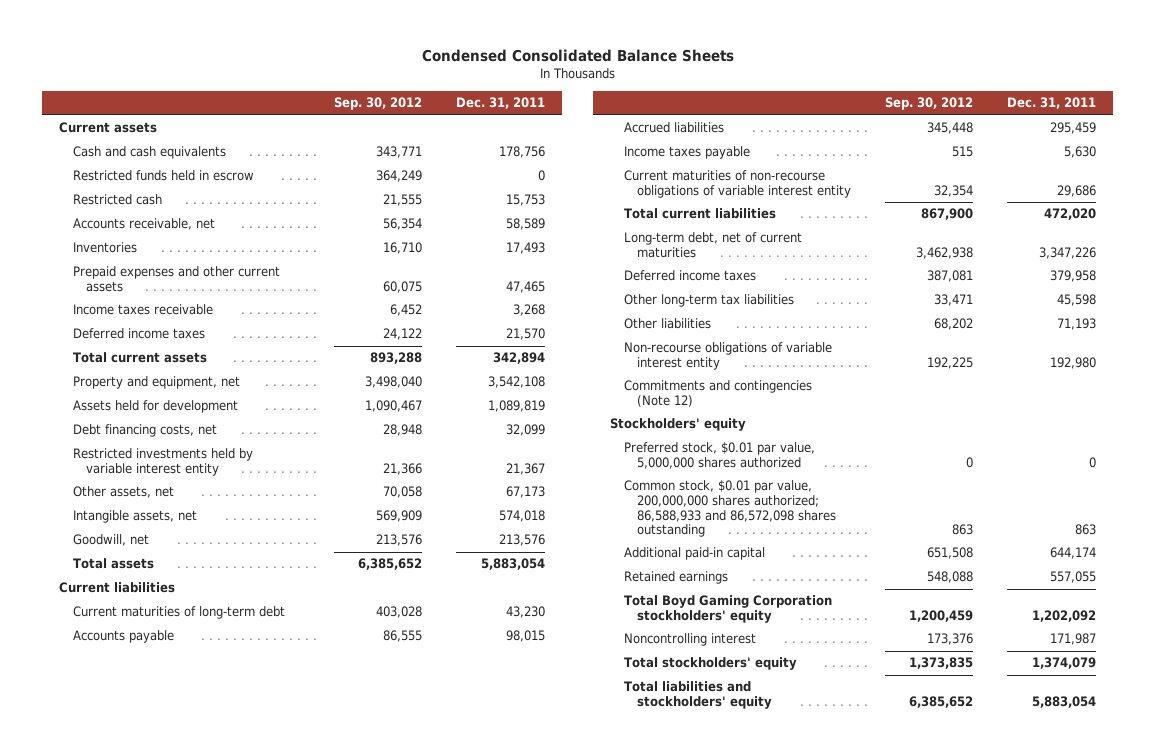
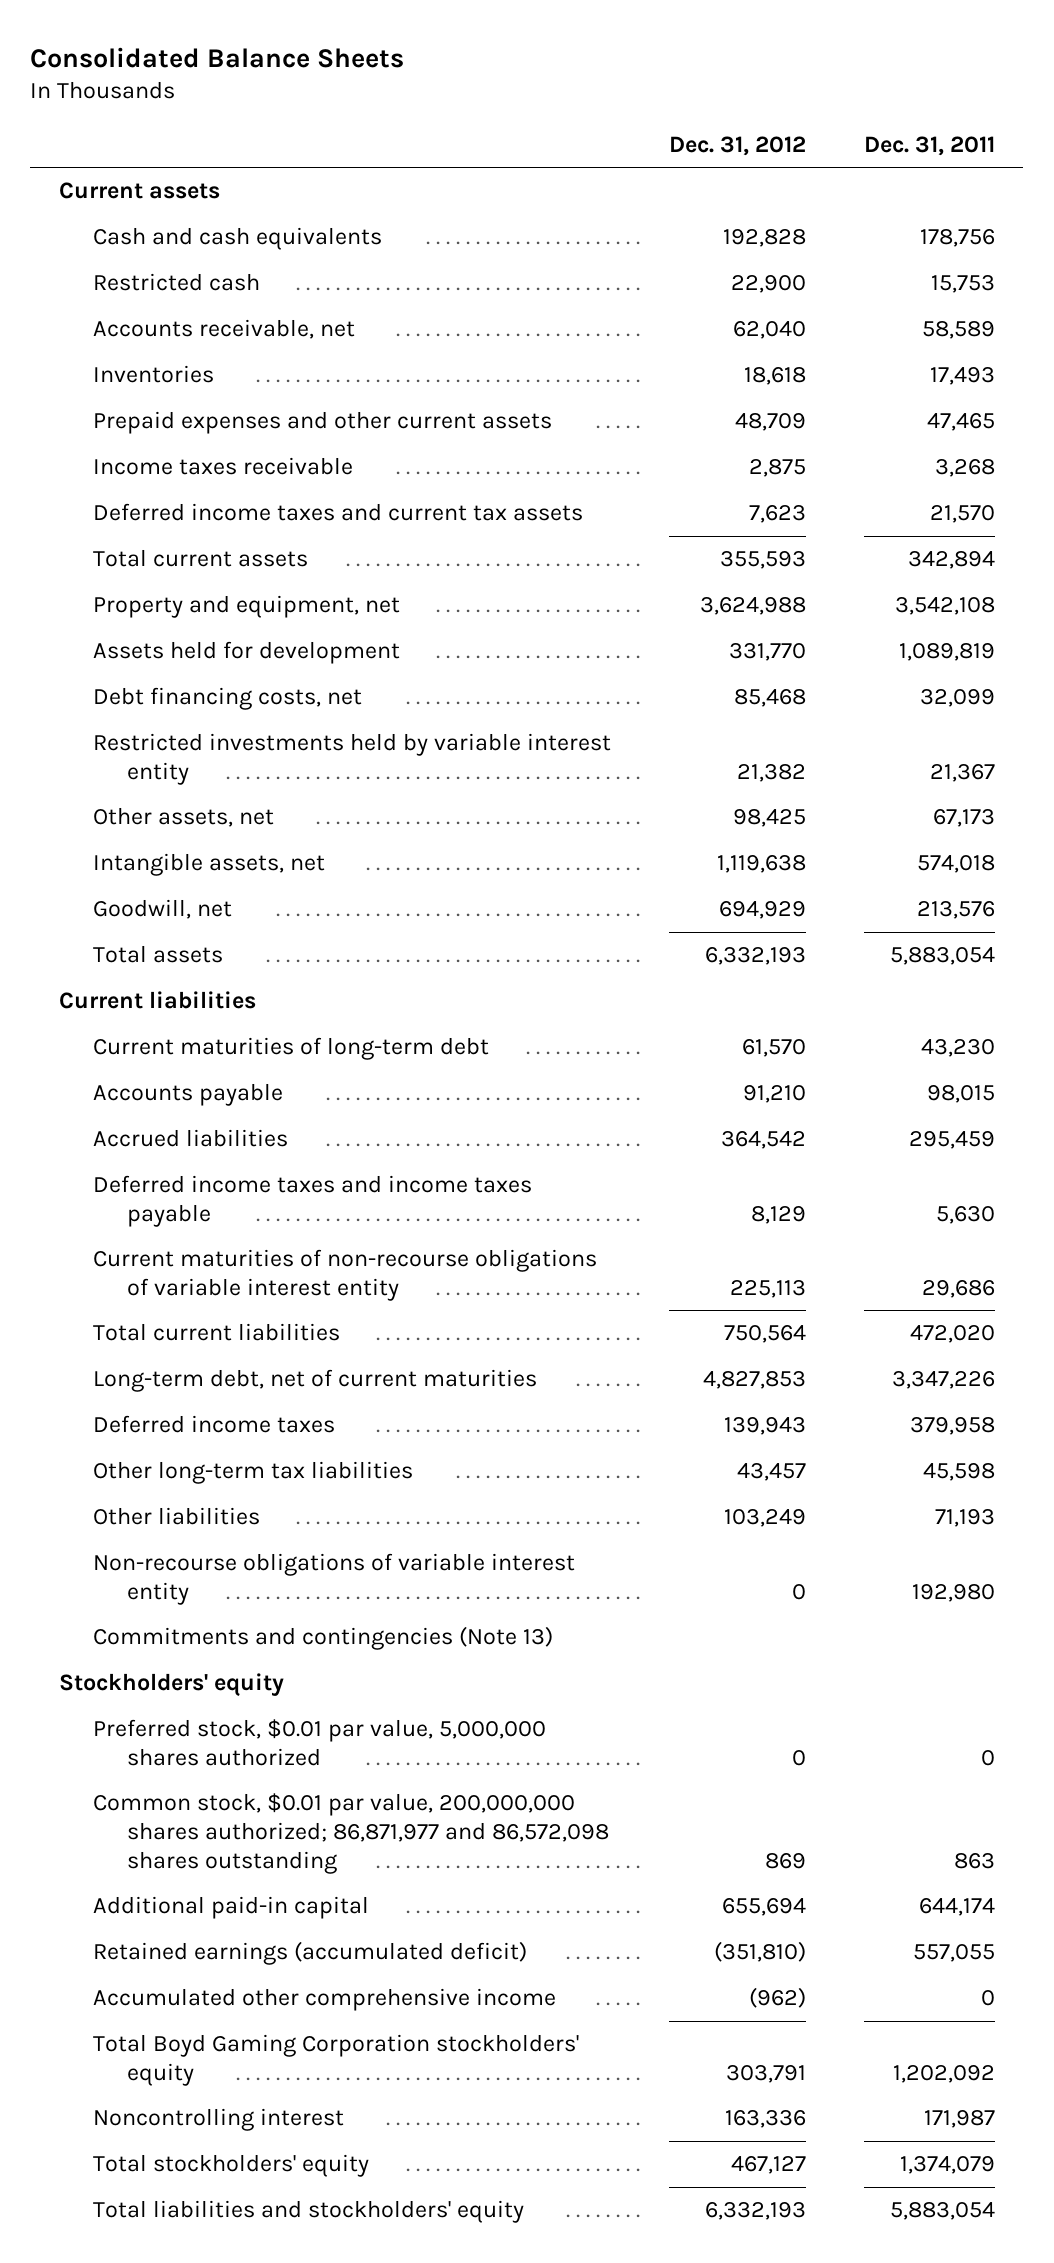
[421,49,734,63] Condensed Consolidated Balance Sheets -> [30,46,405,68] Consolidated Balance Sheets
[334,97,423,111] Sep. 30, 2012 -> none
none -> [668,135,806,156] Dec. 31, 2012
[72,170,254,182] Restricted funds held in escrow -> none
[72,328,205,340] Deferred income taxes -> [93,503,584,522] Deferred income taxes and current tax assets
[623,146,750,160] Income taxes payable -> [93,1175,533,1227] Deferred income taxes and income taxes payable
[623,380,812,407] Commitments and contingencies (Note 12) -> [93,1626,554,1651] Commitments and contingencies (Note 13)
[623,480,837,538] Common stock, $0.01 par value, 200,000,000 shares authorized; 86,588,933 and 86,572,098 shares outstanding -> [93,1793,610,1874] Common stock, $0.01 par value, 200,000,000 shares authorized; 86,871,977 and 86,572,098 shares outstanding
[623,571,728,585] Retained earnings -> [93,1941,528,1966] Retained earnings (accumulated deficit)
none -> [93,1988,557,2012] Accumulated other comprehensive income

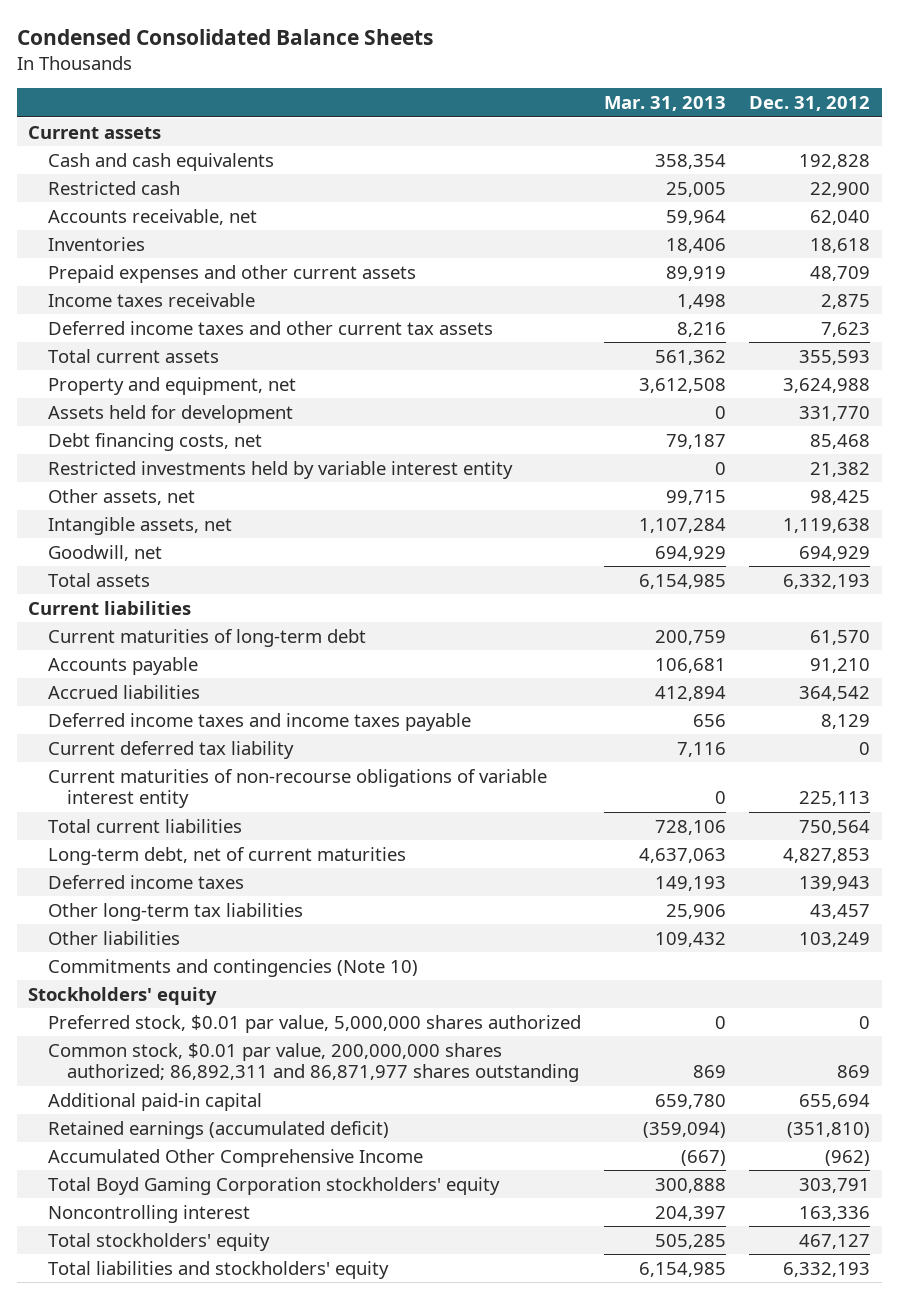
[30,46,405,68] Consolidated Balance Sheets -> [16,29,433,46] Condensed Consolidated Balance Sheets
[863,135,995,156] Dec. 31, 2011 -> none
none -> [604,96,727,112] Mar. 31, 2013
[93,503,584,522] Deferred income taxes and current tax assets -> [47,320,493,335] Deferred income taxes and other current tax assets
none -> [47,740,294,759] Current deferred tax liability
[93,1553,576,1605] Non-recourse obligations of variable interest entity -> none
[93,1626,554,1651] Commitments and contingencies (Note 13) -> [47,958,418,977] Commitments and contingencies (Note 10)
[93,1793,610,1874] Common stock, $0.01 par value, 200,000,000 shares authorized; 86,871,977 and 86,572,098 shares outstanding -> [47,1042,580,1083] Common stock, $0.01 par value, 200,000,000 shares authorized; 86,892,311 and 86,871,977 shares outstanding
[93,1988,557,2012] Accumulated other comprehensive income -> [47,1148,423,1167] Accumulated Other Comprehensive Income

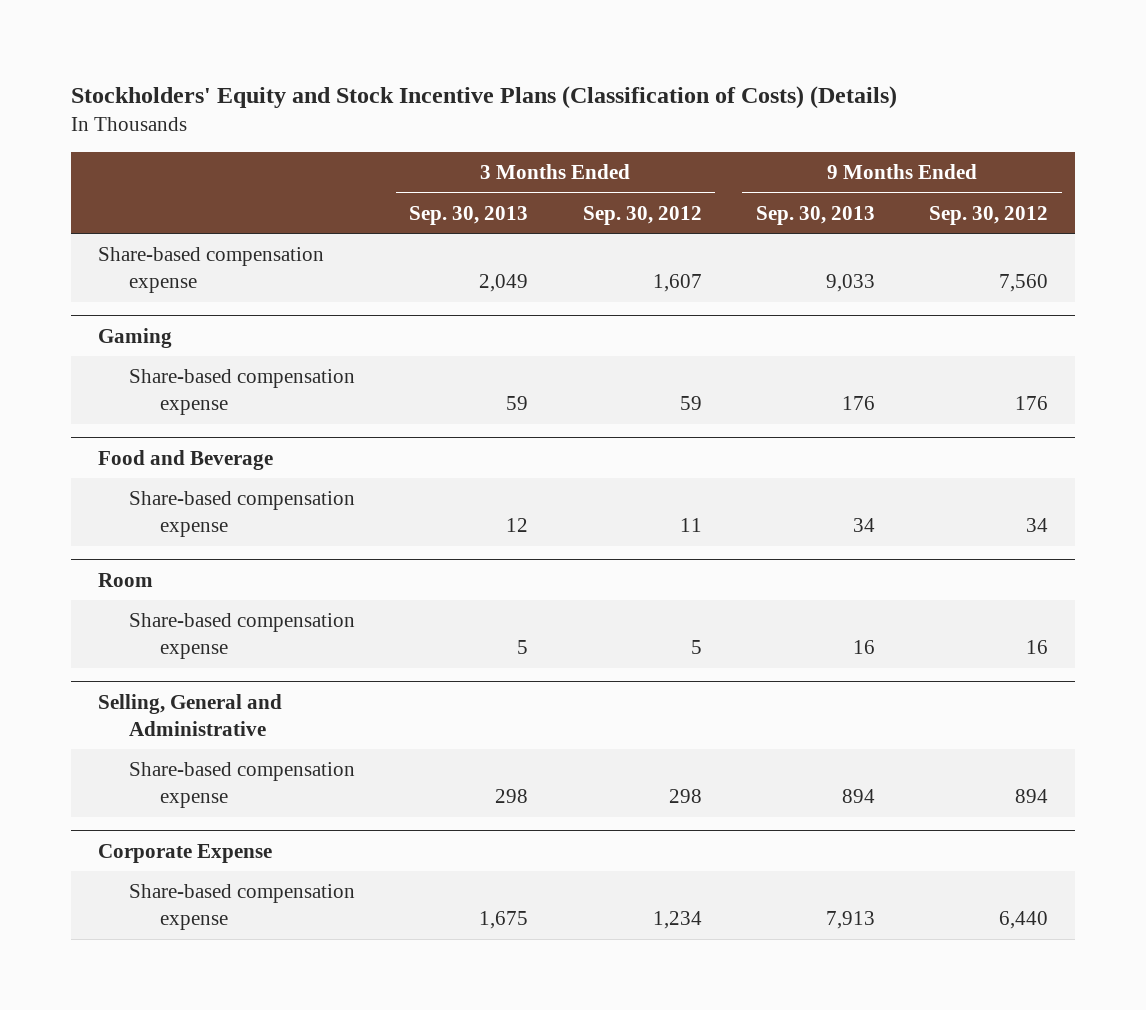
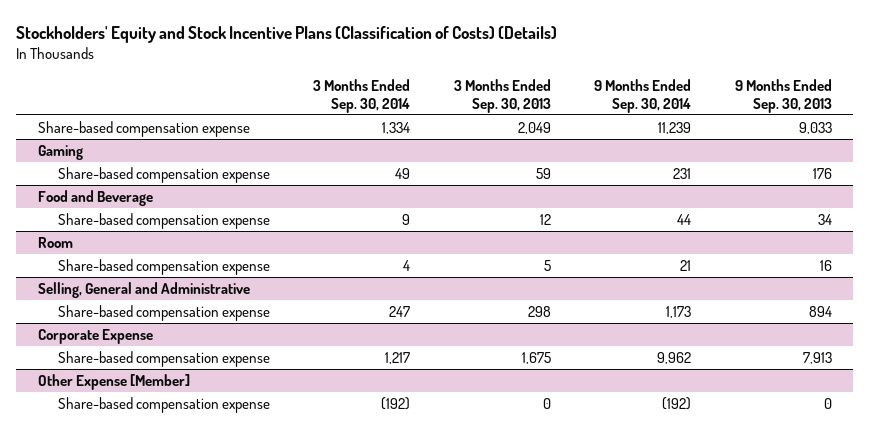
[582,205,702,225] Sep. 30, 2012 -> none
[929,205,1049,225] Sep. 30, 2012 -> none
none -> [313,78,411,113] 3 Months Ended Sep. 30, 2014
none -> [594,78,692,113] 9 Months Ended Sep. 30, 2014
none -> [37,373,190,390] Other Expense [Member]
none -> [57,396,270,413] Share-based compensation expense

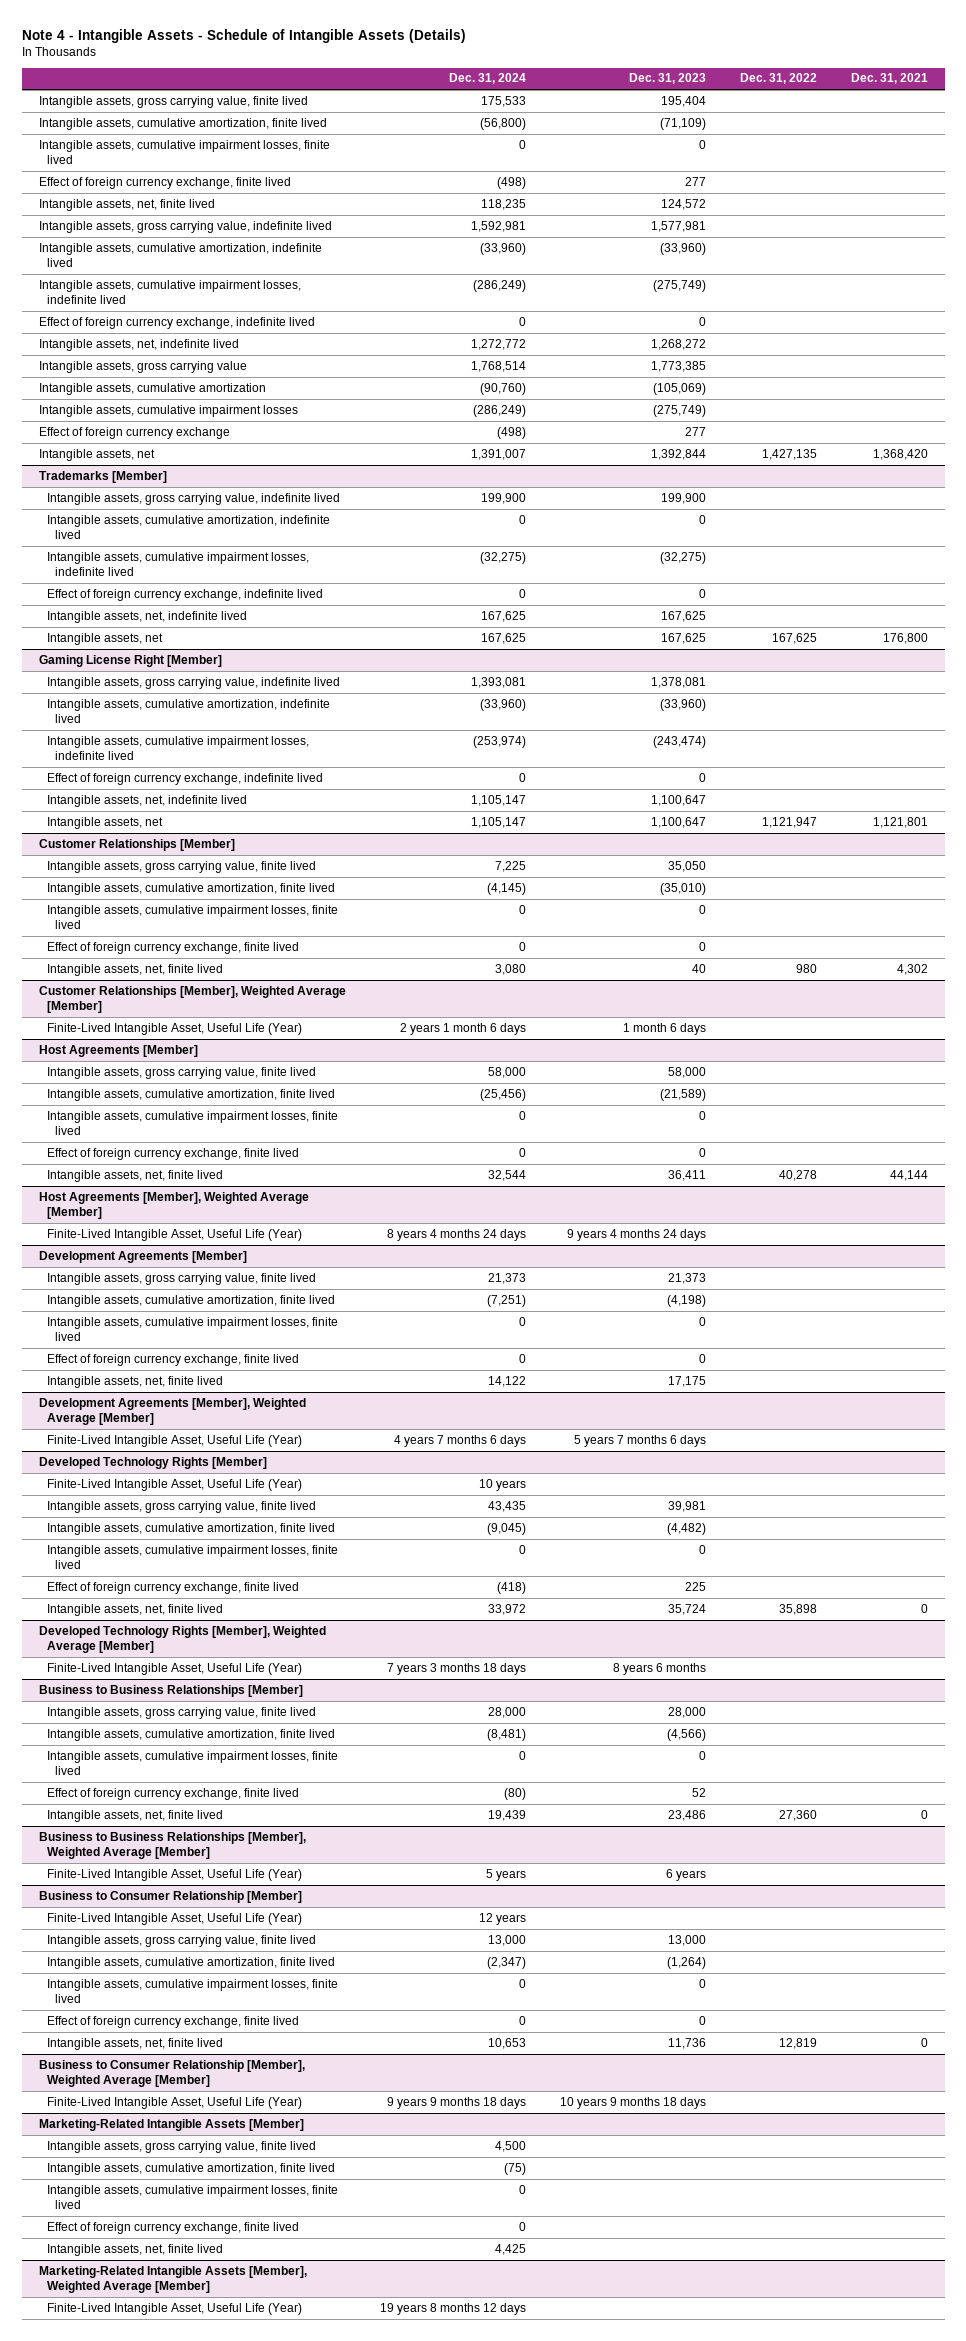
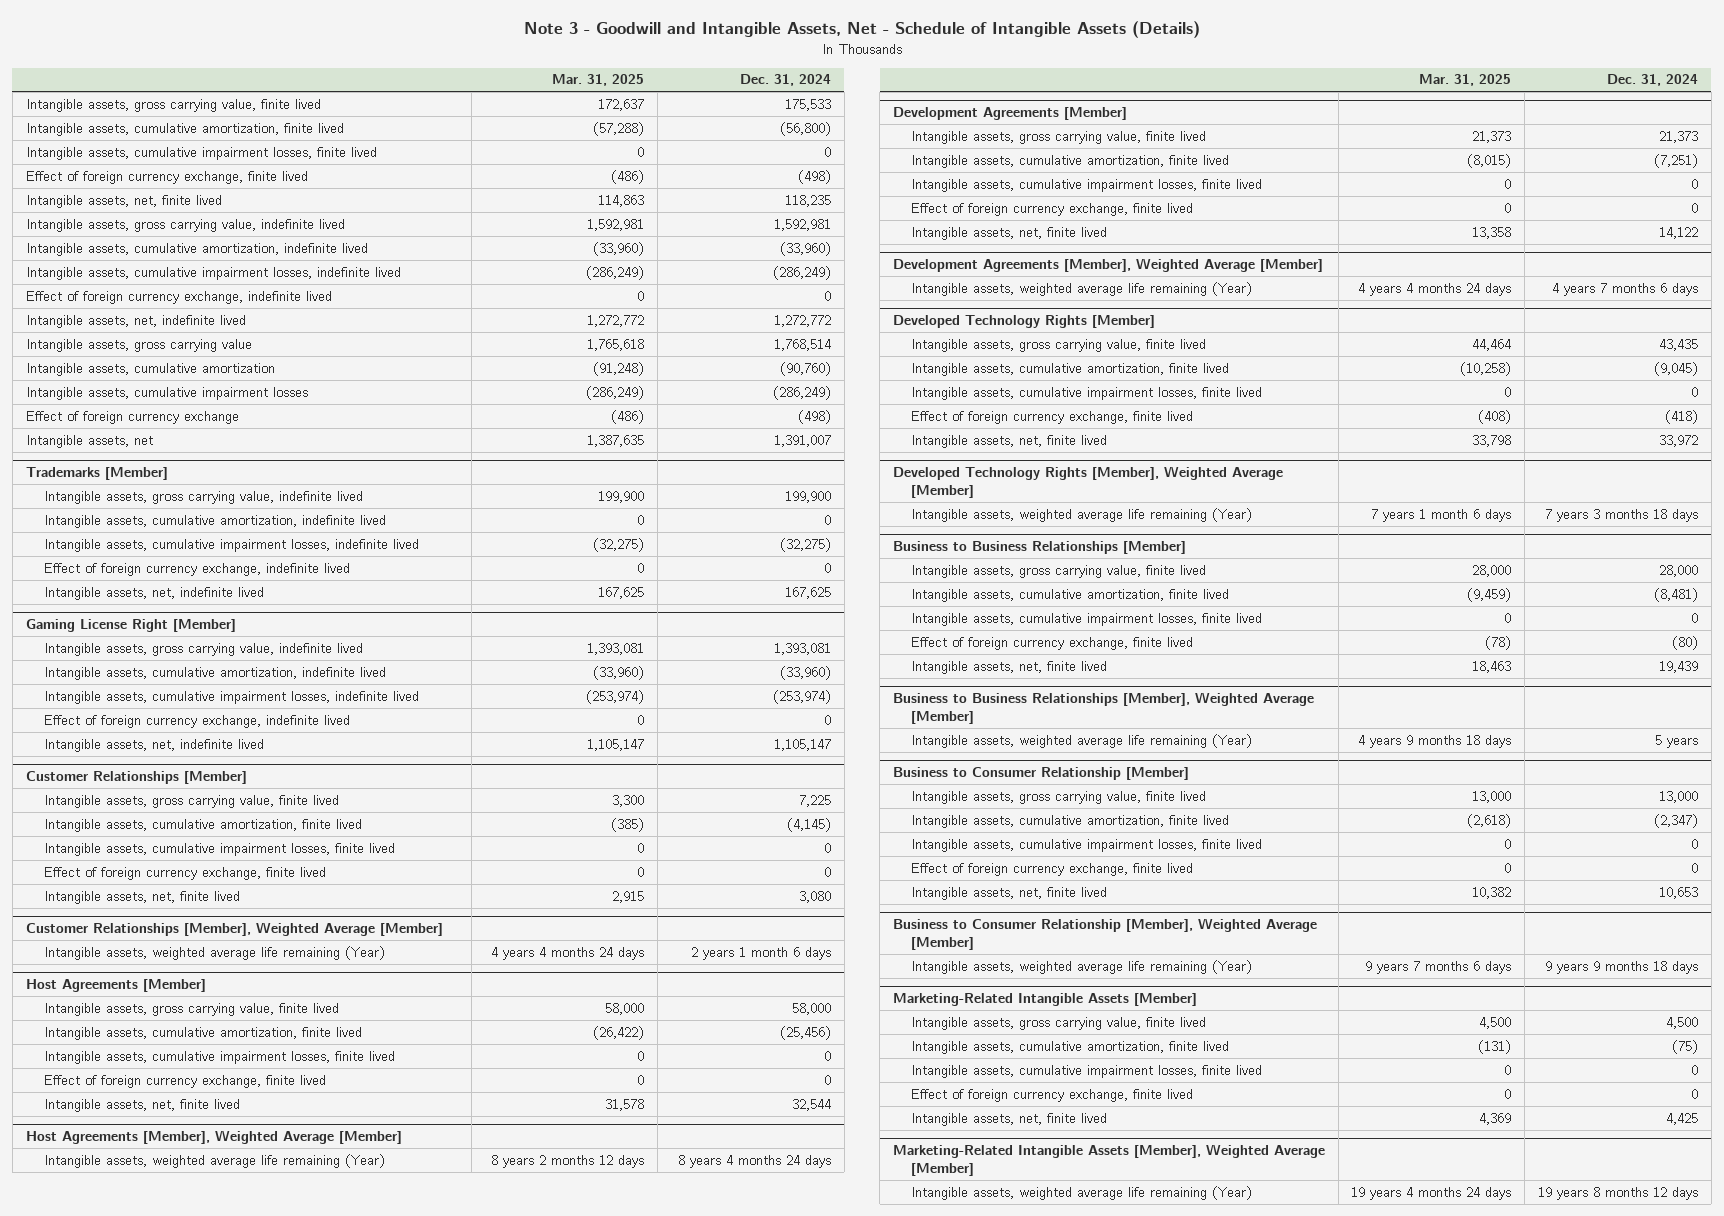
[21,28,466,43] Note 4 - Intangible Assets - Schedule of Intangible Assets (Details) -> [523,21,1200,39] Note 3 - Goodwill and Intangible Assets, Net - Schedule of Intangible Assets (Details)
[628,73,706,85] Dec. 31, 2023 -> none
[739,73,817,85] Dec. 31, 2022 -> none
[850,73,928,85] Dec. 31, 2021 -> none
none -> [552,74,645,87] Mar. 31, 2025
[47,632,164,645] Intangible assets, net -> none
[47,816,164,829] Intangible assets, net -> none
[47,1022,303,1035] Finite-Lived Intangible Asset, Useful Life (Year) -> [44,945,386,960] Intangible assets, weighted average life remaining (Year)
[47,1228,303,1241] Finite-Lived Intangible Asset, Useful Life (Year) -> [44,1153,386,1168] Intangible assets, weighted average life remaining (Year)
[47,1434,303,1447] Finite-Lived Intangible Asset, Useful Life (Year) -> [911,281,1253,296] Intangible assets, weighted average life remaining (Year)
[47,1478,303,1491] Finite-Lived Intangible Asset, Useful Life (Year) -> none
[47,1662,303,1675] Finite-Lived Intangible Asset, Useful Life (Year) -> [911,507,1253,522] Intangible assets, weighted average life remaining (Year)
[47,1868,303,1881] Finite-Lived Intangible Asset, Useful Life (Year) -> [911,733,1253,748] Intangible assets, weighted average life remaining (Year)
[47,1912,303,1925] Finite-Lived Intangible Asset, Useful Life (Year) -> none
[47,2096,303,2109] Finite-Lived Intangible Asset, Useful Life (Year) -> [911,959,1253,974] Intangible assets, weighted average life remaining (Year)
[47,2302,303,2315] Finite-Lived Intangible Asset, Useful Life (Year) -> [911,1185,1253,1200] Intangible assets, weighted average life remaining (Year)

